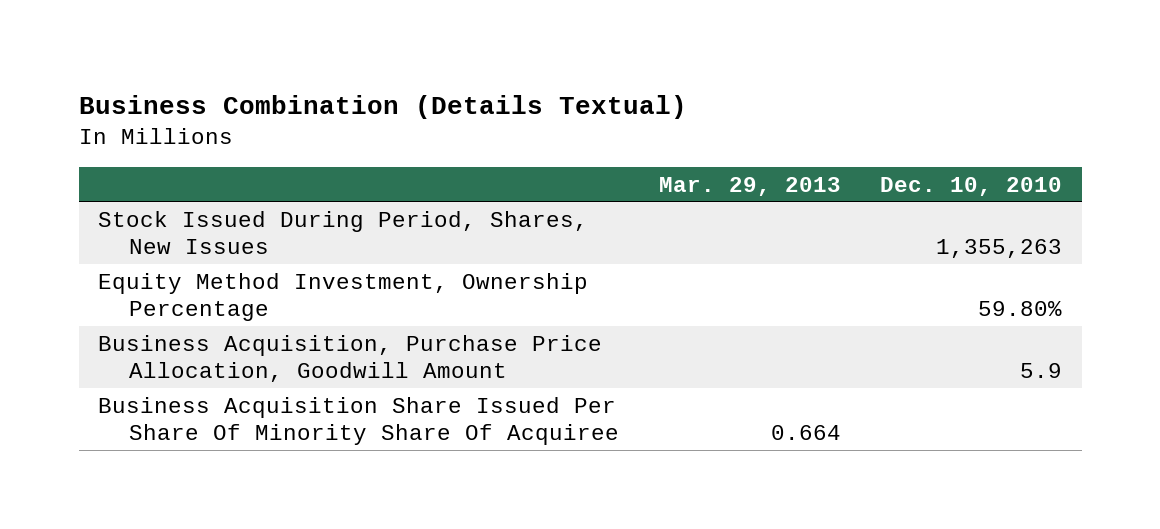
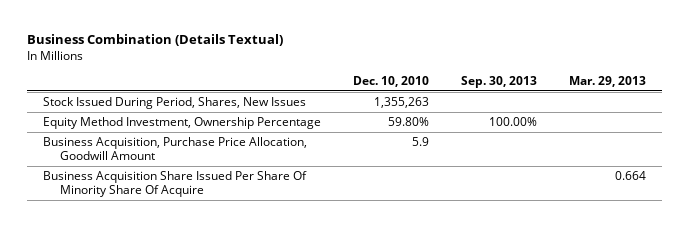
none -> [460,76,537,89] Sep. 30, 2013
[98,396,620,446] Business Acquisition Share Issued Per Share Of Minority Share Of Acquiree -> [42,171,307,197] Business Acquisition Share Issued Per Share Of Minority Share Of Acquire

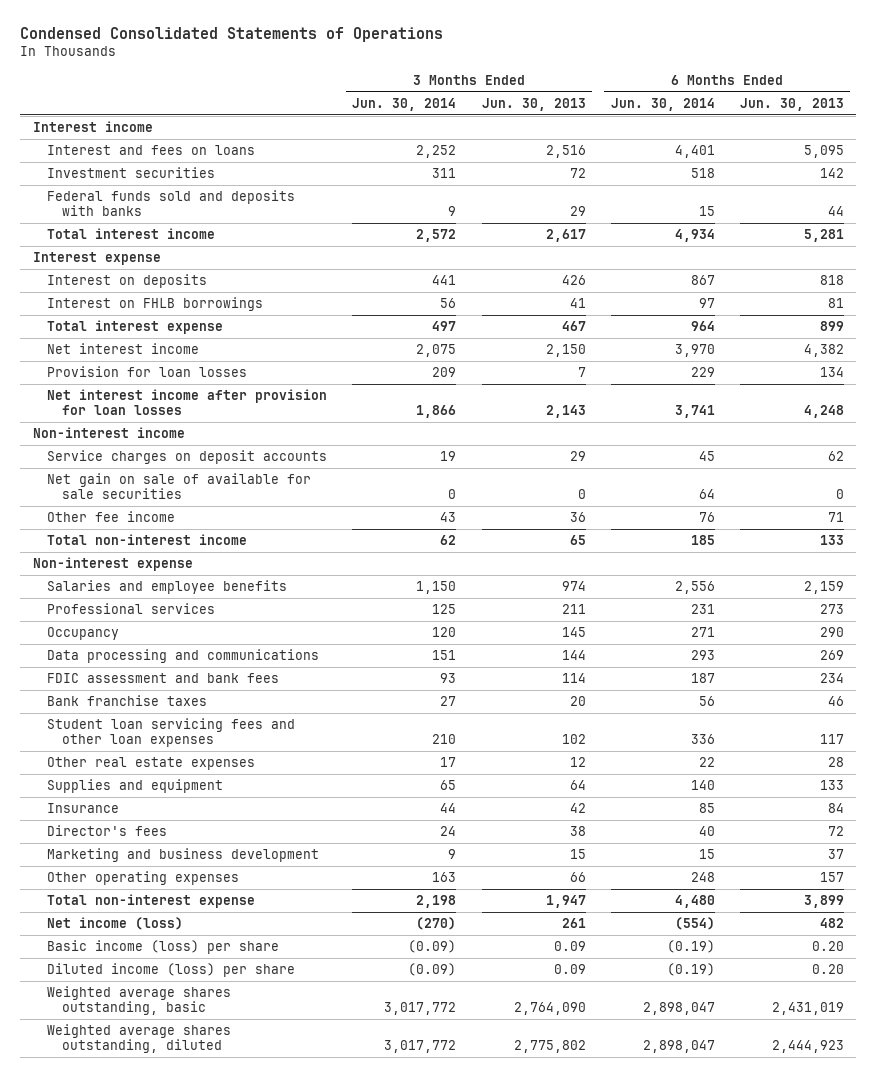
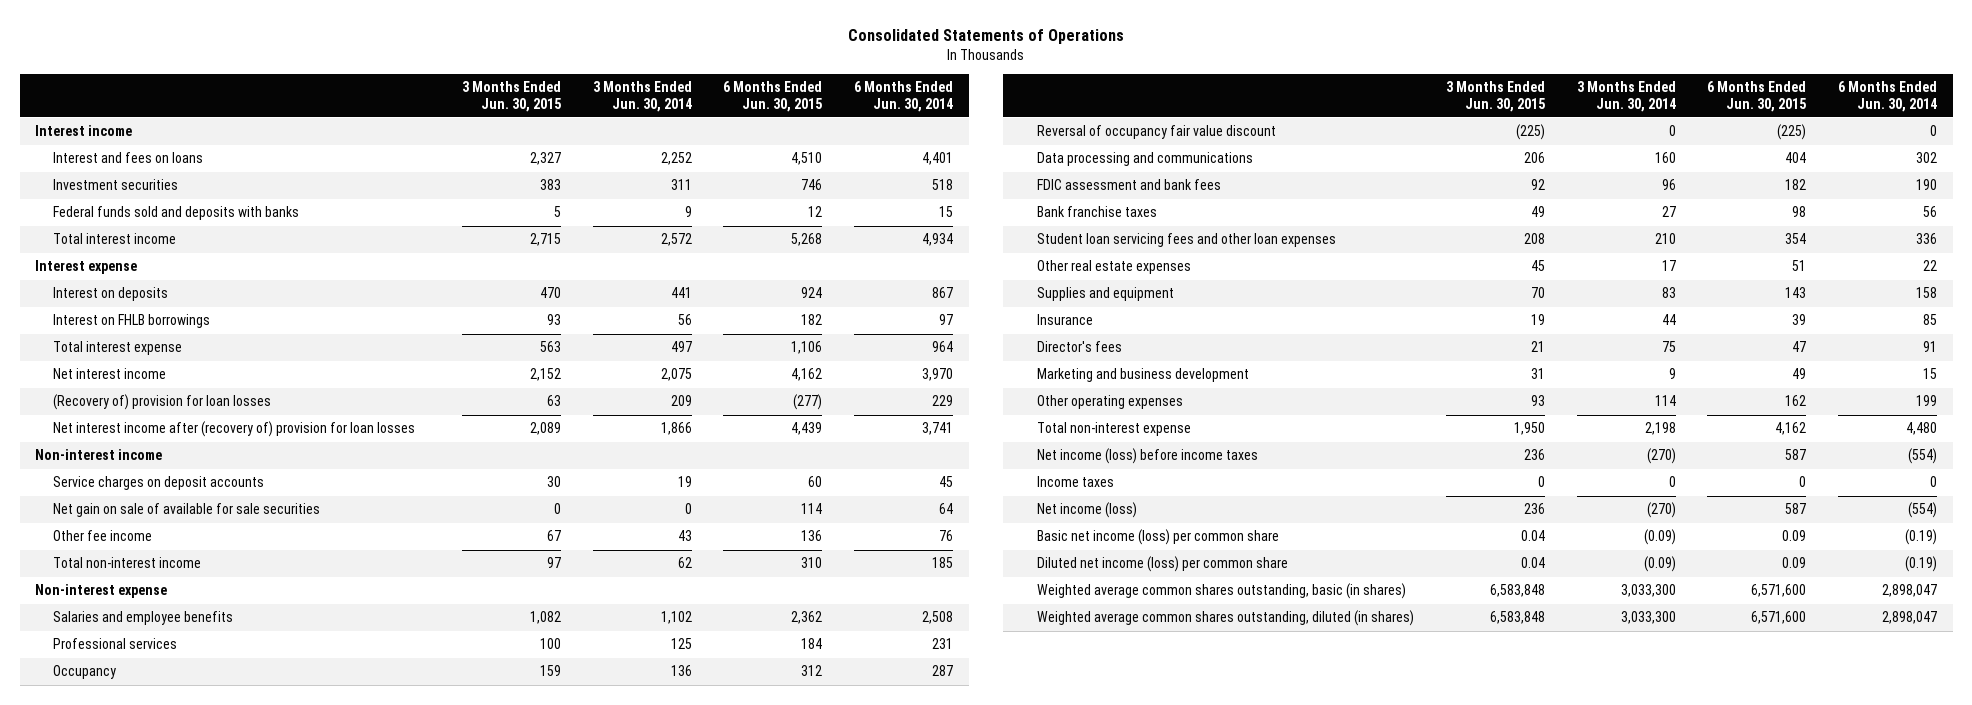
[20,27,444,43] Condensed Consolidated Statements of Operations -> [848,29,1125,45] Consolidated Statements of Operations
[481,97,586,111] Jun. 30, 2013 -> none
[739,97,844,111] Jun. 30, 2013 -> none
none -> [462,80,562,112] 3 Months Ended Jun. 30, 2015
none -> [723,80,823,112] 6 Months Ended Jun. 30, 2015
[47,366,248,378] Provision for loan losses -> [53,394,272,411] (Recovery of) provision for loan losses
[47,389,328,415] Net interest income after provision for loan losses -> [53,421,416,438] Net interest income after (recovery of) provision for loan losses
[416,581,457,595] 1,150 -> [660,611,692,625] 1,102
[674,581,715,595] 2,556 -> [922,611,954,625] 2,508
[432,627,457,638] 120 -> [670,665,692,677] 136
[690,627,715,638] 271 -> [932,665,954,677] 287
none -> [1037,125,1277,140] Reversal of occupancy fair value discount
[432,650,457,661] 151 -> [1654,152,1676,164] 160
[690,650,715,661] 293 -> [1915,152,1937,164] 302
[440,673,457,684] 93 -> [1661,179,1676,191] 96
[690,673,715,684] 187 -> [1915,179,1937,191] 190
[440,780,457,791] 65 -> [1661,287,1676,299] 83
[690,780,715,791] 140 -> [1915,287,1937,299] 158
[440,826,457,837] 24 -> [1661,341,1676,353] 75
[698,826,715,837] 40 -> [1922,341,1937,353] 91
[432,872,457,883] 163 -> [1654,395,1676,407] 114
[690,872,715,883] 248 -> [1915,395,1937,407] 199
none -> [1037,448,1259,465] Net income (loss) before income taxes
none -> [1037,476,1115,488] Income taxes
[47,940,280,955] Basic income (loss) per share -> [1037,529,1280,546] Basic net income (loss) per common share
[47,963,296,978] Diluted income (loss) per share -> [1037,556,1289,573] Diluted net income (loss) per common share
[47,986,232,1015] Weighted average shares outstanding, basic -> [1037,583,1407,600] Weighted average common shares outstanding, basic (in shares)
[384,1001,457,1015] 3,017,772 -> [1620,584,1676,598] 3,033,300
[47,1024,232,1053] Weighted average shares outstanding, diluted -> [1037,610,1415,627] Weighted average common shares outstanding, diluted (in shares)
[384,1039,457,1053] 3,017,772 -> [1620,611,1676,625] 3,033,300

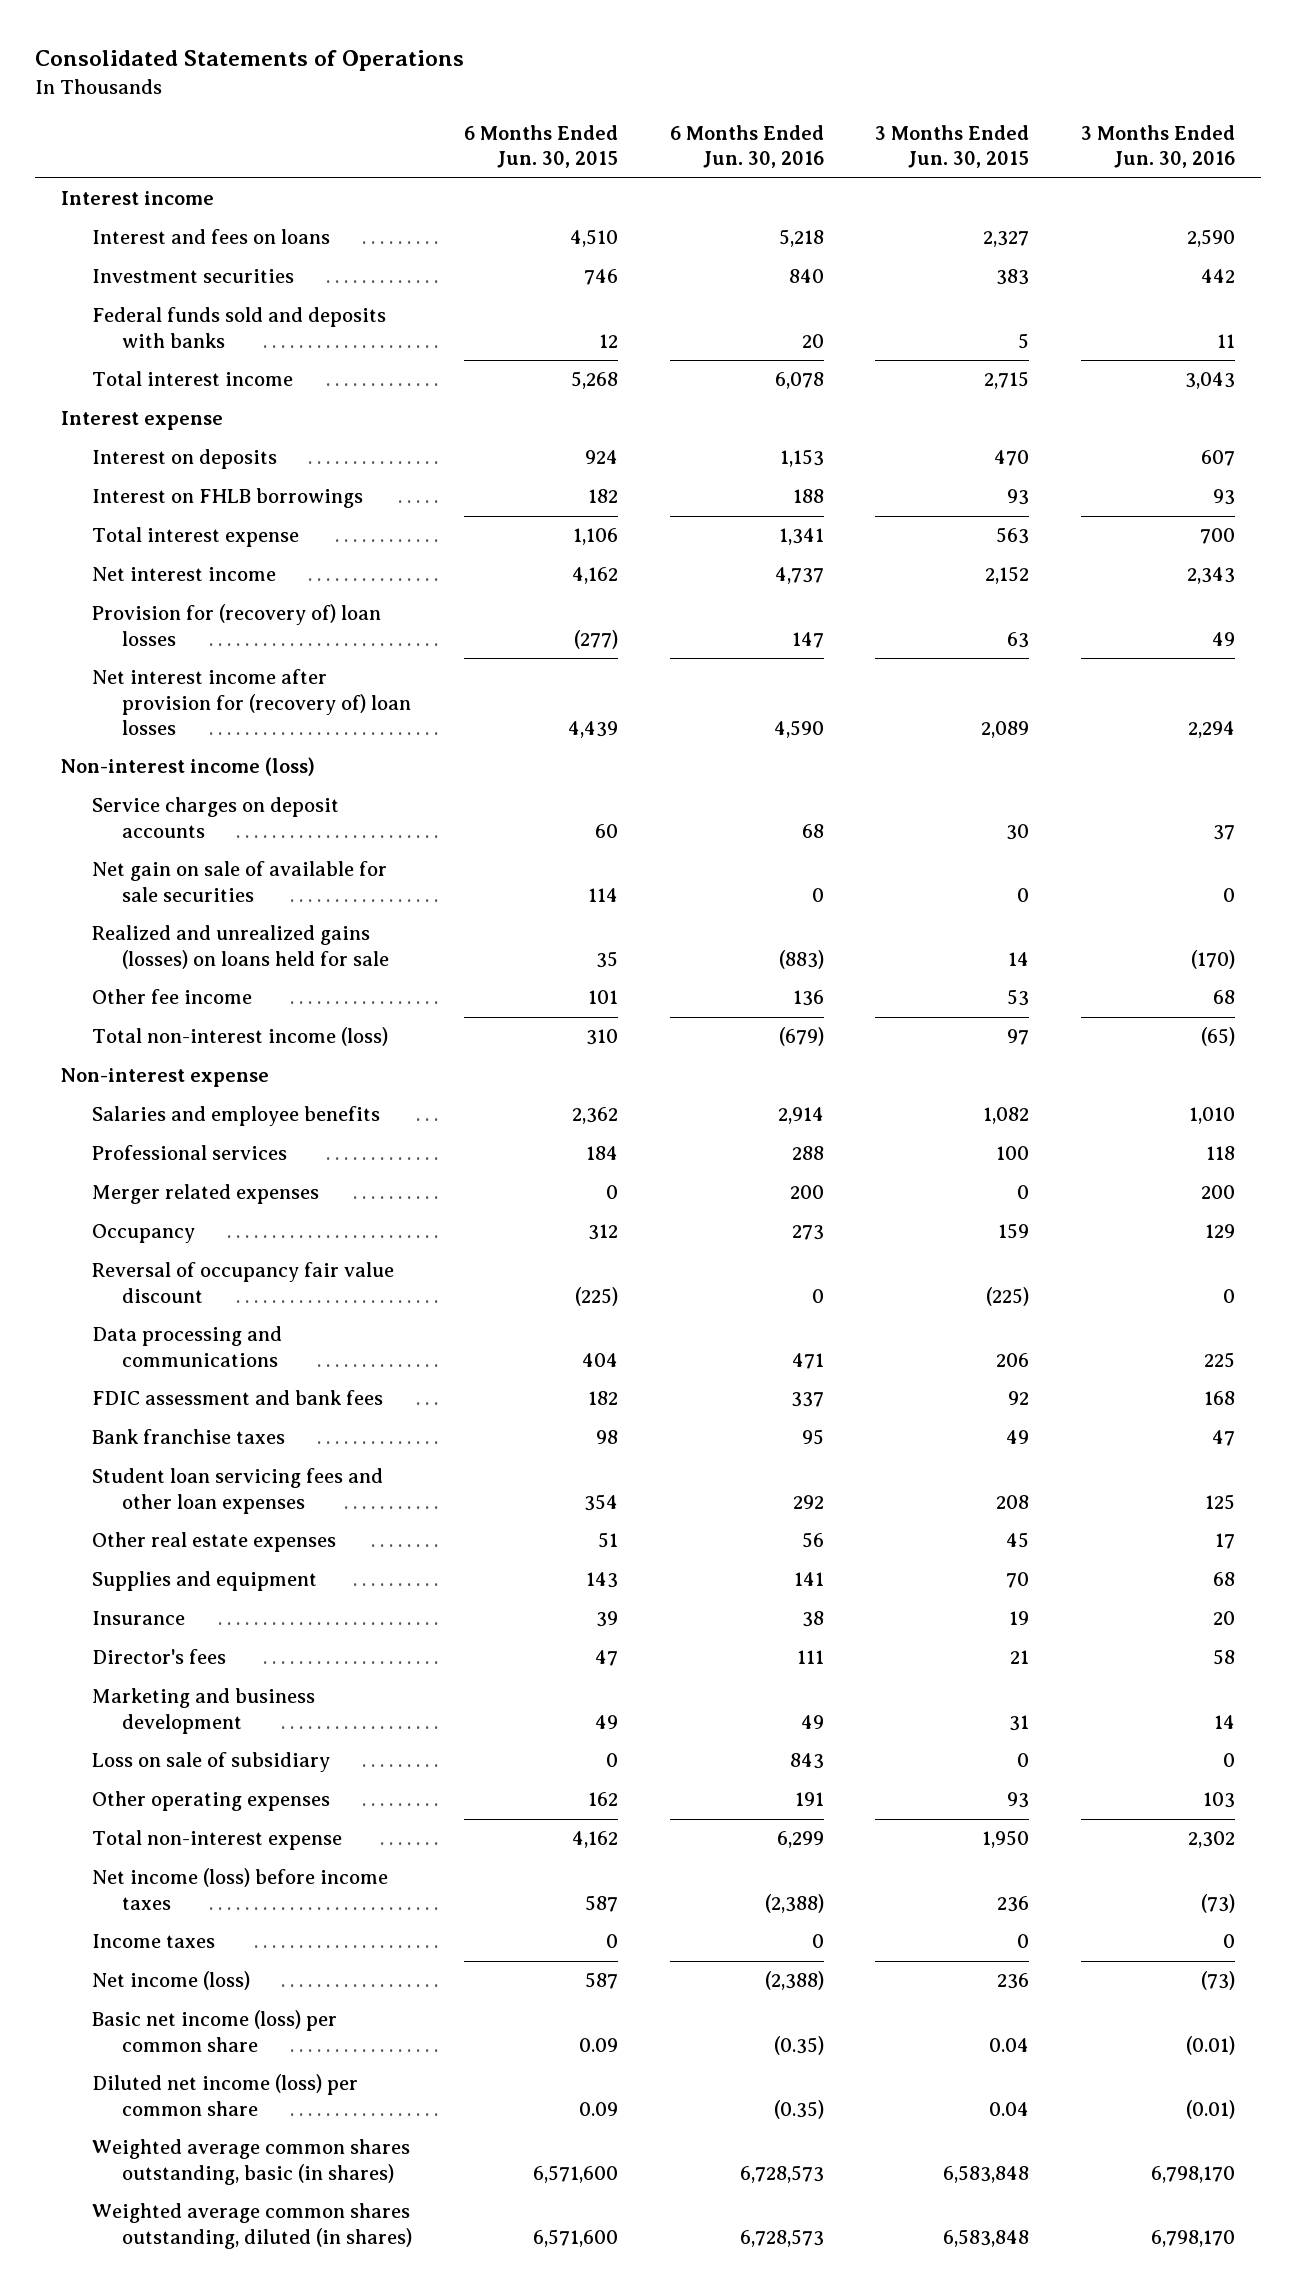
[592,80,692,112] 3 Months Ended Jun. 30, 2014 -> none
[854,80,954,112] 6 Months Ended Jun. 30, 2014 -> none
none -> [669,125,824,169] 6 Months Ended Jun. 30, 2016
none -> [1080,125,1235,169] 3 Months Ended Jun. 30, 2016
[53,394,272,411] (Recovery of) provision for loan losses -> [91,604,381,646] Provision for (recovery of) loan losses
[53,421,416,438] Net interest income after (recovery of) provision for loan losses -> [91,669,412,736] Net interest income after provision for (recovery of) loan losses
[35,449,163,461] Non-interest income -> [61,757,316,777] Non-interest income (loss)
none -> [91,925,390,969] Realized and unrealized gains (losses) on loans held for sale
[547,530,562,542] 67 -> [1007,989,1030,1007] 53
[801,530,823,542] 136 -> [587,990,618,1005] 101
[53,557,202,569] Total non-interest income -> [91,1027,388,1047] Total non-interest income (loss)
none -> [91,1184,319,1205] Merger related expenses
none -> [91,1752,330,1773] Loss on sale of subsidiary

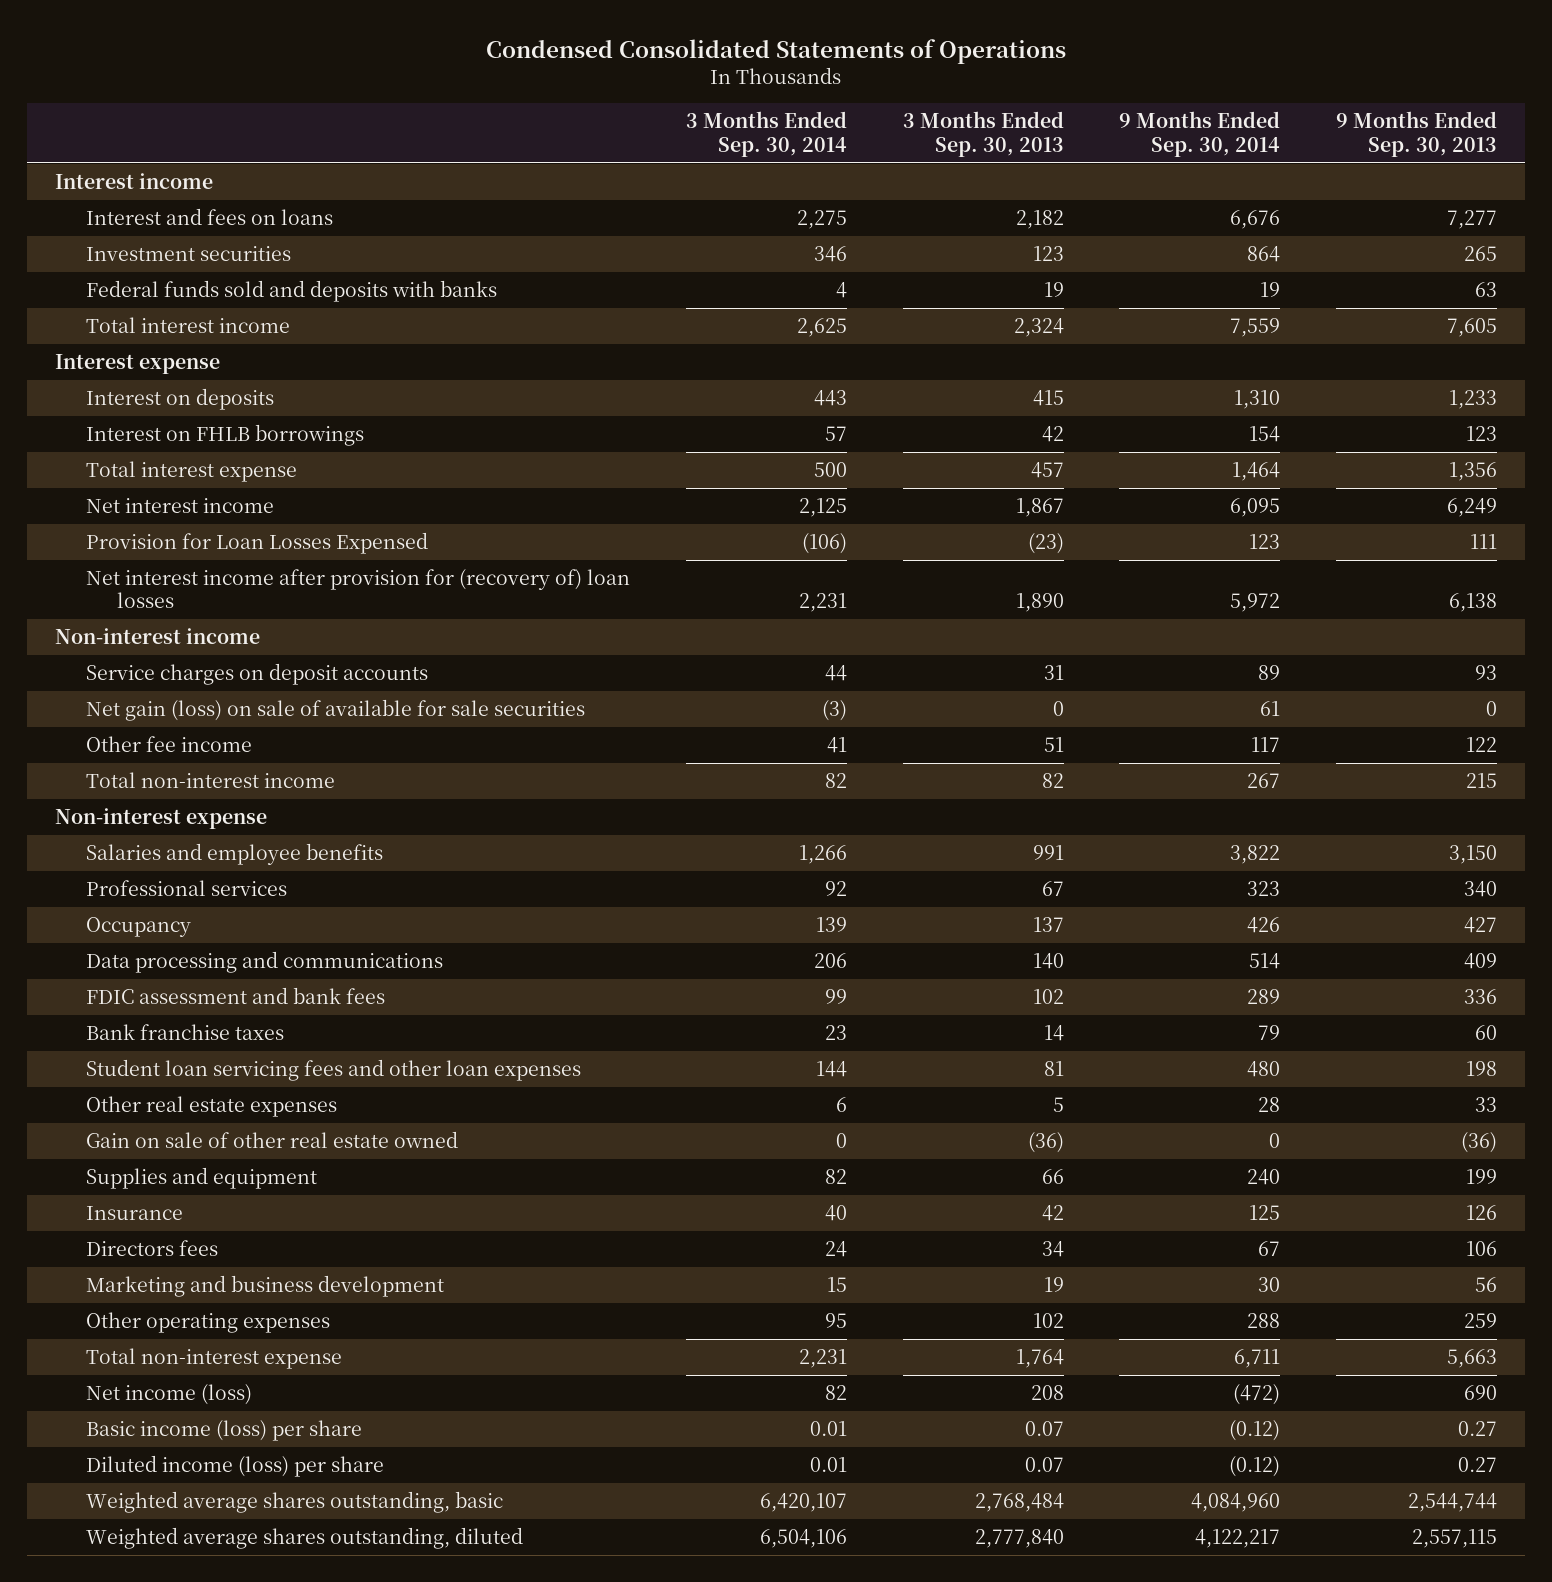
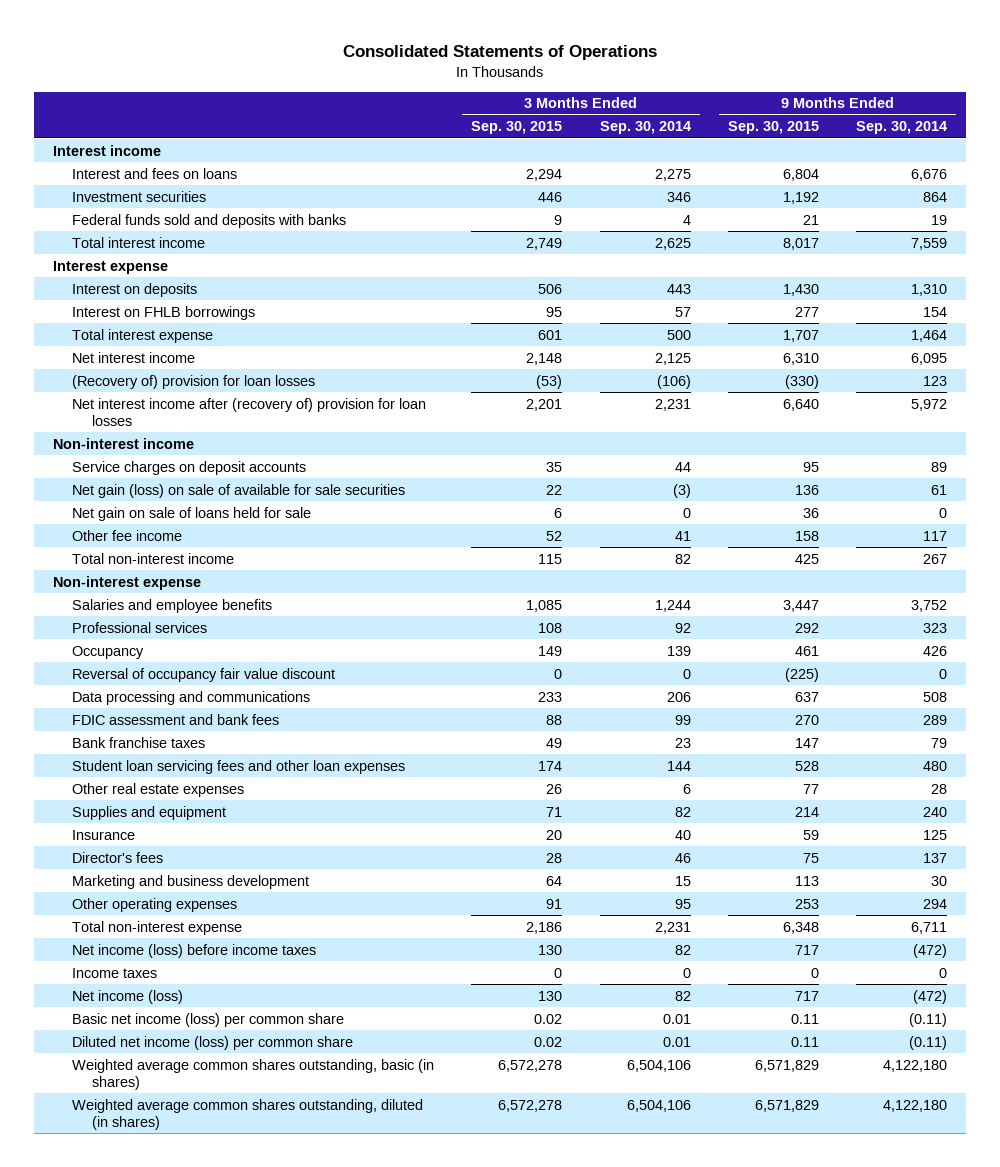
[486,38,1067,64] Condensed Consolidated Statements of Operations -> [343,45,658,61] Consolidated Statements of Operations
[902,111,1064,157] 3 Months Ended Sep. 30, 2013 -> none
[1335,111,1497,157] 9 Months Ended Sep. 30, 2013 -> none
none -> [471,121,563,135] Sep. 30, 2015
none -> [727,121,819,135] Sep. 30, 2015
[86,532,429,555] Provision for Loan Losses Expensed -> [72,374,316,389] (Recovery of) provision for loan losses
[86,569,631,609] Net interest income after provision for (recovery of) loan losses -> [72,397,427,426] Net interest income after (recovery of) provision for loan losses
none -> [72,506,312,521] Net gain on sale of loans held for sale
[798,845,847,865] 1,266 -> [654,599,691,612] 1,244
[1230,845,1281,865] 3,822 -> [911,599,948,612] 3,752
none -> [72,667,336,682] Reversal of occupancy fair value discount
[1249,953,1281,970] 514 -> [923,691,948,702] 508
[86,1131,459,1149] Gain on sale of other real estate owned -> none
[86,1240,219,1257] Directors fees -> [72,851,164,863] Director's fees
[824,1241,847,1258] 24 -> [674,852,691,863] 46
[1258,1241,1281,1257] 67 -> [923,852,948,863] 137
[1247,1313,1281,1329] 288 -> [923,898,948,909] 294
none -> [72,943,317,958] Net income (loss) before income taxes
none -> [72,967,158,978] Income taxes
[86,1420,363,1442] Basic income (loss) per share -> [72,1012,345,1027] Basic net income (loss) per common share
[1229,1420,1281,1442] (0.12) -> [909,1012,948,1027] (0.11)
[86,1455,385,1478] Diluted income (loss) per share -> [72,1035,354,1050] Diluted net income (loss) per common share
[1229,1456,1281,1478] (0.12) -> [909,1035,948,1050] (0.11)
[86,1491,504,1514] Weighted average shares outstanding, basic -> [72,1058,435,1090] Weighted average common shares outstanding, basic (in shares)
[759,1493,847,1513] 6,420,107 -> [626,1059,691,1072] 6,504,106
[1191,1493,1281,1513] 4,084,960 -> [883,1059,948,1072] 4,122,180
[86,1527,524,1550] Weighted average shares outstanding, diluted -> [72,1098,424,1130] Weighted average common shares outstanding, diluted (in shares)
[1195,1529,1281,1549] 4,122,217 -> [883,1099,948,1112] 4,122,180

